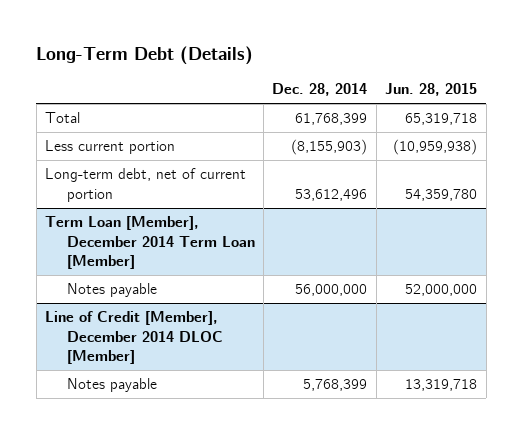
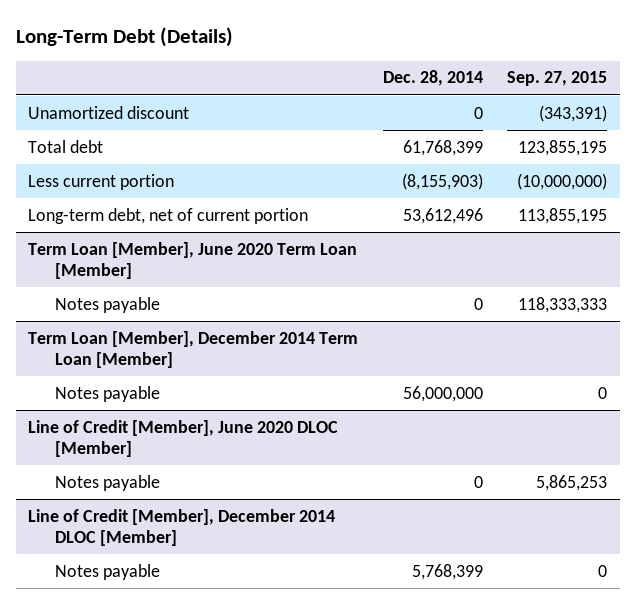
[385,83,478,97] Jun. 28, 2015 -> none
none -> [507,71,608,87] Sep. 27, 2015
none -> [27,105,189,119] Unamortized discount
[45,112,81,124] Total -> [27,139,103,153] Total debt
none -> [27,241,357,280] Term Loan [Member], June 2020 Term Loan [Member]
none -> [55,296,161,313] Notes payable
none -> [27,419,338,458] Line of Credit [Member], June 2020 DLOC [Member]
none -> [55,474,161,491] Notes payable

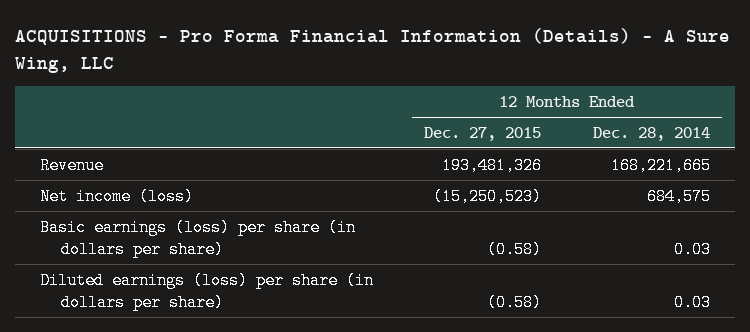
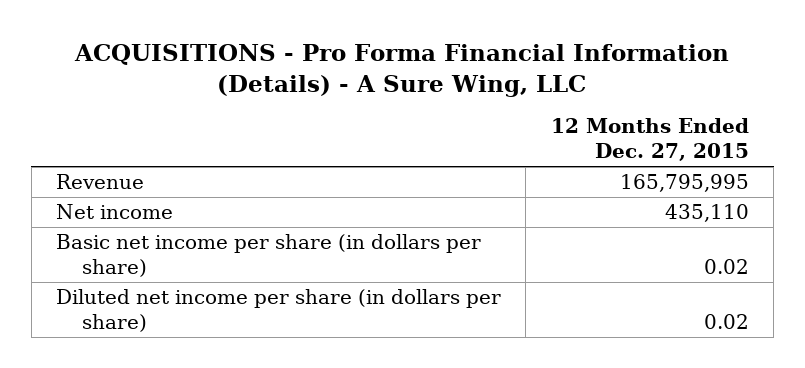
[592,126,710,141] Dec. 28, 2014 -> none
[442,156,543,174] 193,481,326 -> [619,174,749,193] 165,795,995
[40,187,195,205] Net income (loss) -> [56,204,174,220] Net income
[433,187,543,205] (15,250,523) -> [664,204,749,223] 435,110
[40,218,357,258] Basic earnings (loss) per share (in dollars per share) -> [56,234,482,277] Basic net income per share (in dollars per share)
[487,240,543,258] (0.58) -> [703,258,749,274] 0.02
[40,271,375,311] Diluted earnings (loss) per share (in dollars per share) -> [56,289,502,332] Diluted net income per share (in dollars per share)
[487,293,543,311] (0.58) -> [703,313,749,329] 0.02

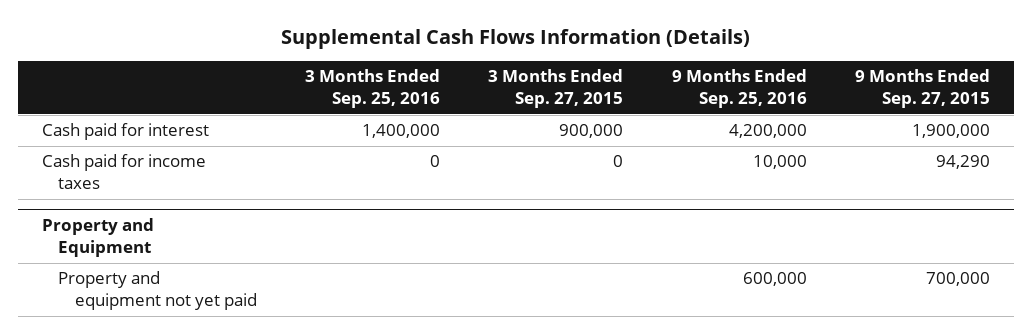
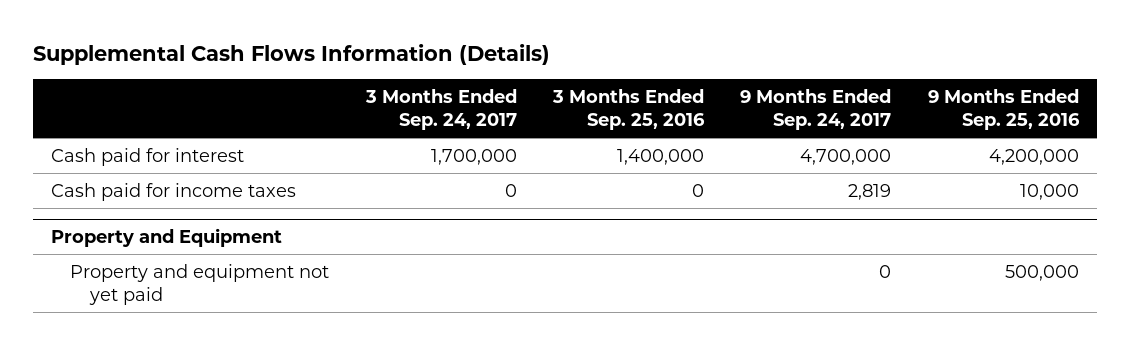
[488,69,624,109] 3 Months Ended Sep. 27, 2015 -> none
[854,69,990,109] 9 Months Ended Sep. 27, 2015 -> none
none -> [364,89,517,131] 3 Months Ended Sep. 24, 2017
none -> [740,89,892,131] 9 Months Ended Sep. 24, 2017
[742,272,807,287] 600,000 -> [1004,264,1079,281] 500,000

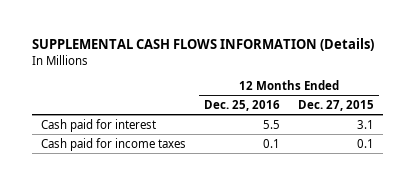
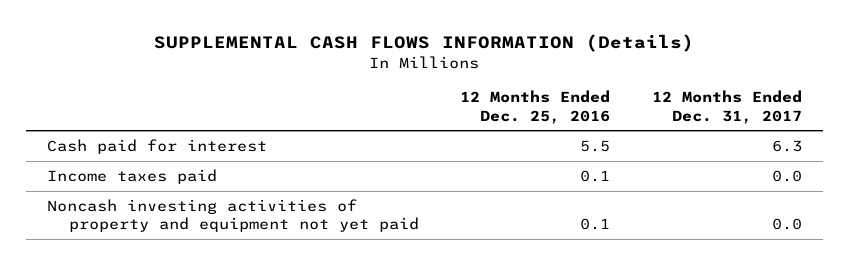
[298,99,375,111] Dec. 27, 2015 -> none
none -> [651,90,802,124] 12 Months Ended Dec. 31, 2017
[40,137,186,151] Cash paid for income taxes -> [46,168,217,184] Income taxes paid
none -> [46,198,419,232] Noncash investing activities of property and equipment not yet paid

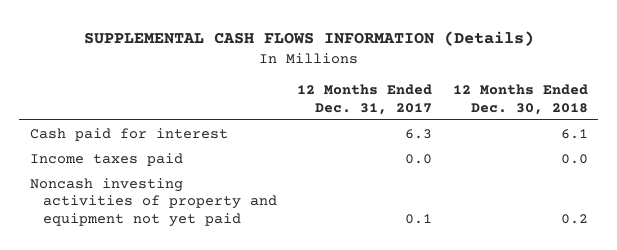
[460,90,611,124] 12 Months Ended Dec. 25, 2016 -> none
none -> [452,84,588,115] 12 Months Ended Dec. 30, 2018
[771,217,802,230] 0.0 -> [405,214,433,225] 0.1

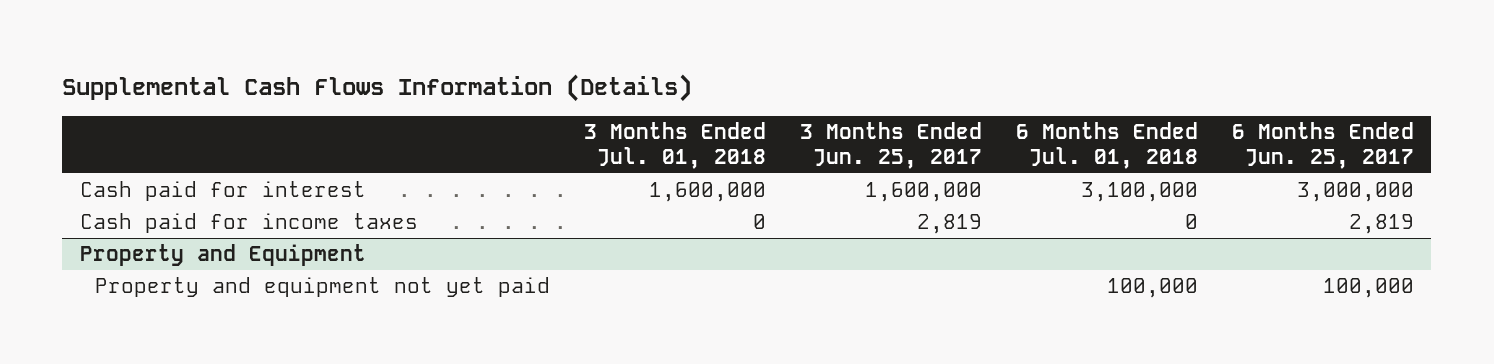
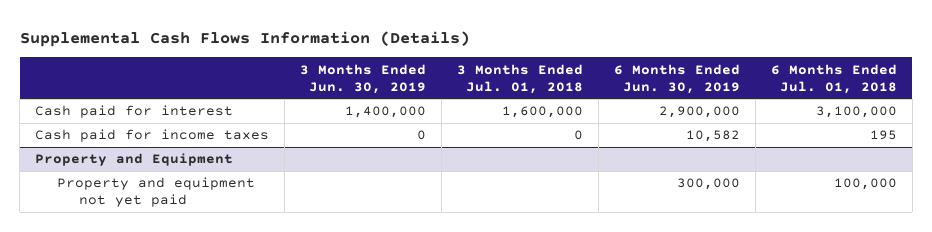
[800,122,983,170] 3 Months Ended Jun. 25, 2017 -> none
[1232,122,1415,170] 6 Months Ended Jun. 25, 2017 -> none
none -> [300,63,427,94] 3 Months Ended Jun. 30, 2019
none -> [613,63,740,94] 6 Months Ended Jun. 30, 2019
[1185,214,1199,230] 0 -> [869,130,897,141] 195

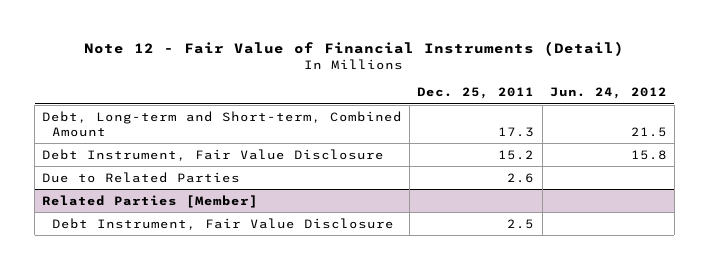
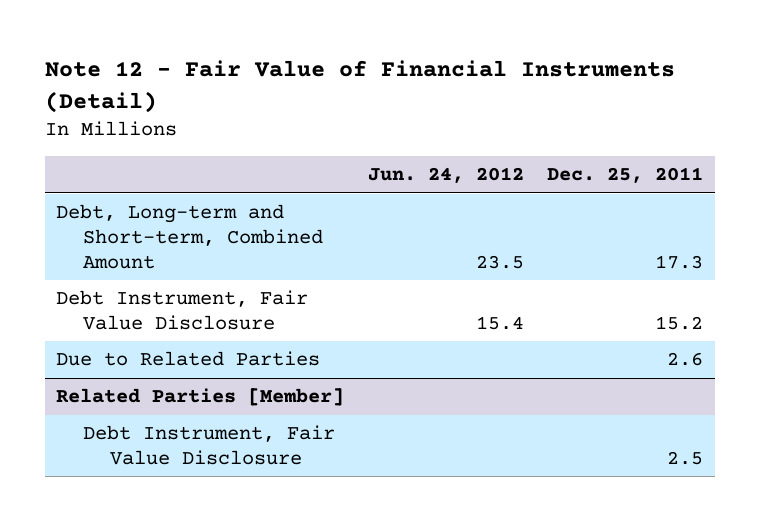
[630,126,667,137] 21.5 -> [475,254,524,269] 23.5
[630,149,667,160] 15.8 -> [475,315,524,330] 15.4

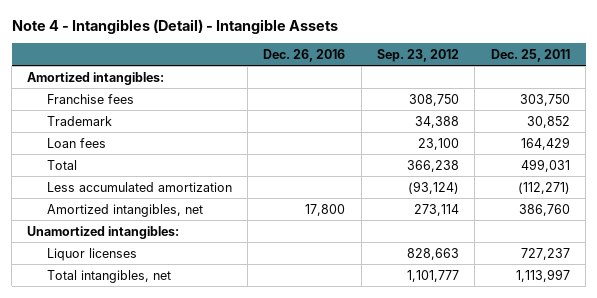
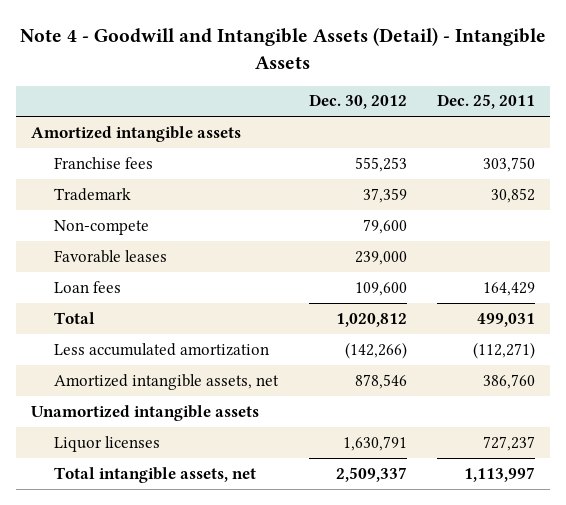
[11,18,338,34] Note 4 - Intangibles (Detail) - Intangible Assets -> [20,27,547,69] Note 4 - Goodwill and Intangible Assets (Detail) - Intangible Assets
[263,48,346,62] Dec. 26, 2016 -> none
[377,48,460,62] Sep. 23, 2012 -> none
none -> [308,94,407,110] Dec. 30, 2012
[27,71,165,85] Amortized intangibles: -> none
none -> [31,125,242,142] Amortized intangible assets
none -> [54,219,150,235] Non-compete
none -> [54,249,168,263] Favorable leases
[27,225,180,239] Unamortized intangibles: -> none
[46,203,203,217] Amortized intangibles, net -> [54,373,280,390] Amortized intangible assets, net
none -> [31,404,260,421] Unamortized intangible assets
[46,269,171,283] Total intangibles, net -> [54,466,257,483] Total intangible assets, net

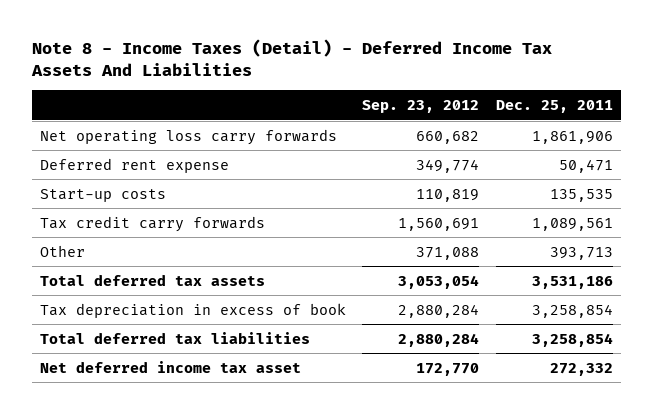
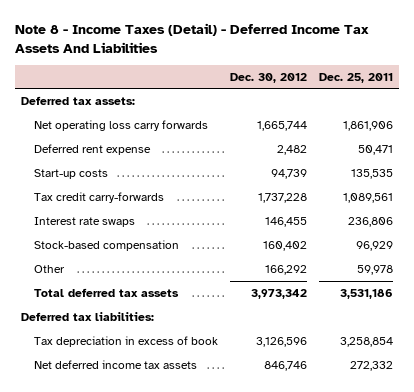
[362,99,480,113] Sep. 23, 2012 -> none
none -> [230,72,308,83] Dec. 30, 2012
none -> [21,95,136,105] Deferred tax assets:
[39,215,265,232] Tax credit carry forwards -> [33,191,164,203] Tax credit carry-forwards
none -> [33,216,135,227] Interest rate swaps
none -> [33,239,179,251] Stock-based compensation
[549,246,613,260] 393,713 -> [357,264,394,275] 59,978
none -> [21,311,155,321] Deferred tax liabilities:
[39,331,310,344] Total deferred tax liabilities -> none
[39,360,301,373] Net deferred income tax asset -> [33,359,197,369] Net deferred income tax assets

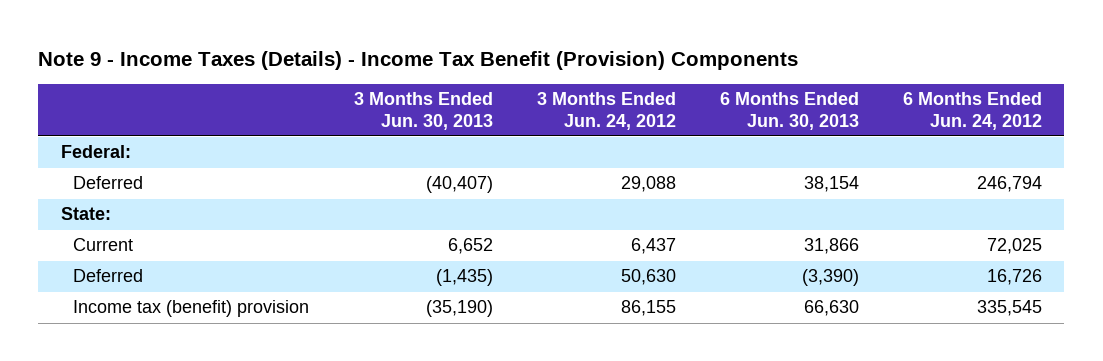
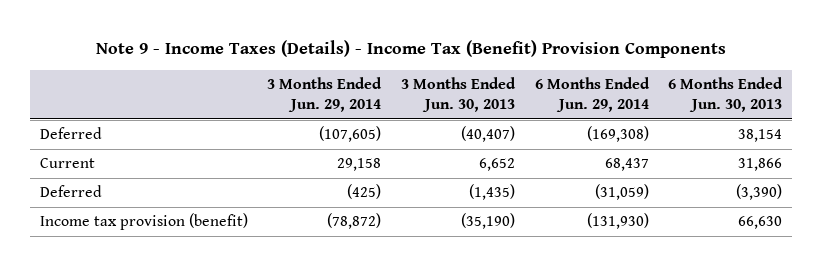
[38,51,799,71] Note 9 - Income Taxes (Details) - Income Tax Benefit (Provision) Components -> [95,40,726,59] Note 9 - Income Taxes (Details) - Income Tax (Benefit) Provision Components
[536,92,676,130] 3 Months Ended Jun. 24, 2012 -> none
[903,92,1043,130] 6 Months Ended Jun. 24, 2012 -> none
none -> [267,77,383,112] 3 Months Ended Jun. 29, 2014
none -> [534,77,650,112] 6 Months Ended Jun. 29, 2014
[60,145,131,159] Federal: -> none
[60,207,111,221] State: -> none
[73,300,310,318] Income tax (benefit) provision -> [39,213,248,231] Income tax provision (benefit)

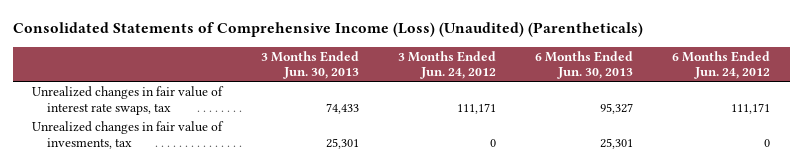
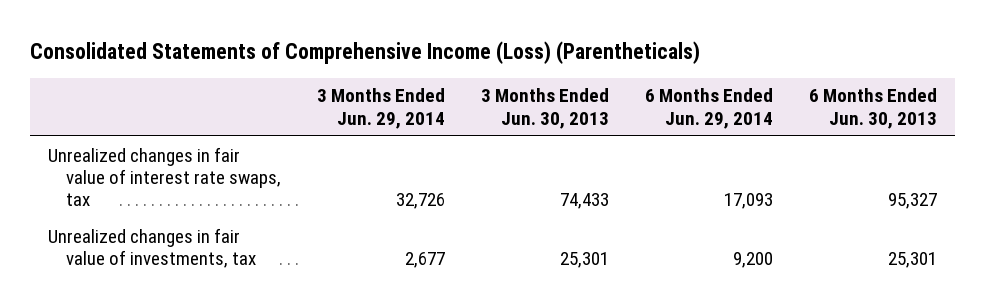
[12,22,643,38] Consolidated Statements of Comprehensive Income (Loss) (Unaudited) (Parentheticals) -> [29,40,700,64] Consolidated Statements of Comprehensive Income (Loss) (Parentheticals)
[398,50,497,80] 3 Months Ended Jun. 24, 2012 -> none
[672,50,771,80] 6 Months Ended Jun. 24, 2012 -> none
none -> [316,88,445,129] 3 Months Ended Jun. 29, 2014
none -> [645,88,774,129] 6 Months Ended Jun. 29, 2014
[32,120,225,149] Unrealized changes in fair value of invesments, tax -> [47,227,256,268] Unrealized changes in fair value of investments, tax

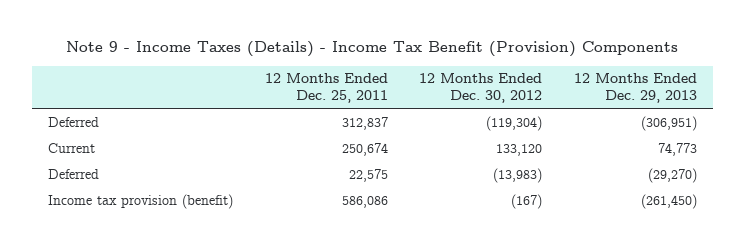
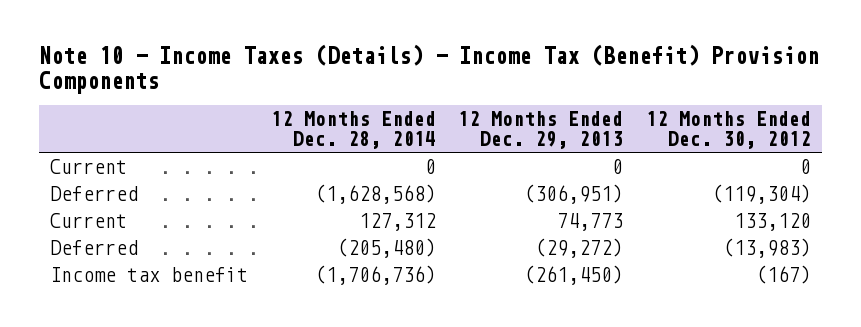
[66,41,679,58] Note 9 - Income Taxes (Details) - Income Tax Benefit (Provision) Components -> [38,43,819,95] Note 10 - Income Taxes (Details) - Income Tax (Benefit) Provision Components
[264,73,388,103] 12 Months Ended Dec. 25, 2011 -> none
none -> [270,111,436,150] 12 Months Ended Dec. 28, 2014
none -> [50,158,128,174] Current
[648,167,698,183] (29,270) -> [535,237,624,258] (29,272)
[47,193,233,209] Income tax provision (benefit) -> [50,266,249,282] Income tax benefit

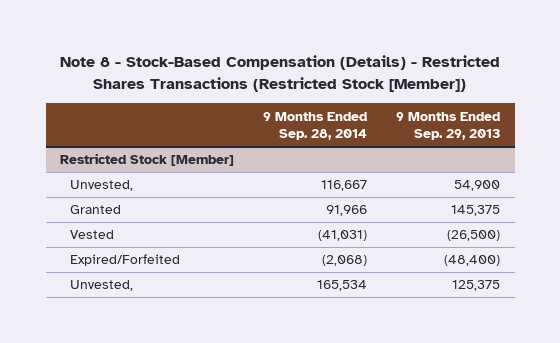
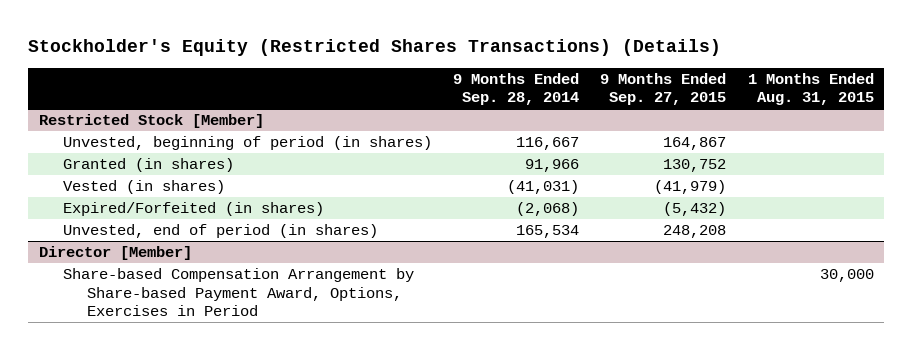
[60,55,501,93] Note 8 - Stock-Based Compensation (Details) - Restricted Shares Transactions (Restricted Stock [Member]) -> [28,39,722,57] Stockholder's Equity (Restricted Shares Transactions) (Details)
[396,111,501,141] 9 Months Ended Sep. 29, 2013 -> none
none -> [600,72,727,106] 9 Months Ended Sep. 27, 2015
none -> [747,72,874,106] 1 Months Ended Aug. 31, 2015
[70,180,134,192] Unvested, -> [62,136,432,151] Unvested, beginning of period (in shares)
[70,205,122,215] Granted -> [62,158,234,173] Granted (in shares)
[70,230,115,240] Vested -> [62,180,225,195] Vested (in shares)
[70,254,181,267] Expired/Forfeited -> [62,202,324,217] Expired/Forfeited (in shares)
[70,280,134,292] Unvested, -> [62,224,378,239] Unvested, end of period (in shares)
none -> [38,246,192,261] Director [Member]
none -> [62,268,414,316] Share-based Compensation Arrangement by Share-based Payment Award, Options, Exercises in Period

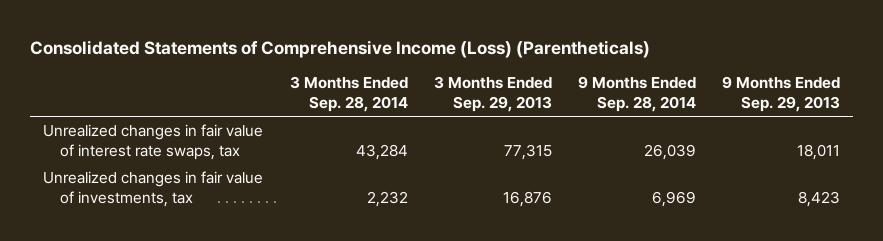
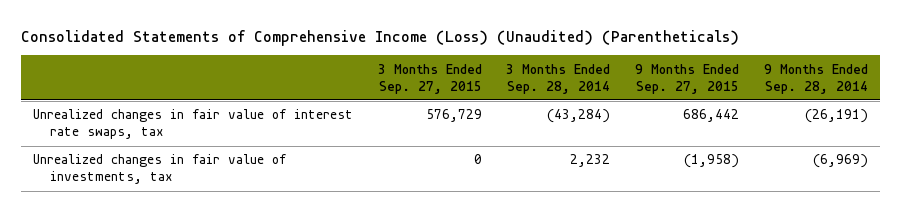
[30,40,651,59] Consolidated Statements of Comprehensive Income (Loss) (Parentheticals) -> [20,29,739,46] Consolidated Statements of Comprehensive Income (Loss) (Unaudited) (Parentheticals)
[433,76,552,113] 3 Months Ended Sep. 29, 2013 -> none
[721,76,840,113] 9 Months Ended Sep. 29, 2013 -> none
none -> [377,63,482,94] 3 Months Ended Sep. 27, 2015
none -> [635,63,740,94] 9 Months Ended Sep. 27, 2015
[355,143,408,160] 43,284 -> [547,109,611,124] (43,284)
[643,143,696,160] 26,039 -> [804,109,868,124] (26,191)
[651,190,696,207] 6,969 -> [812,154,868,169] (6,969)

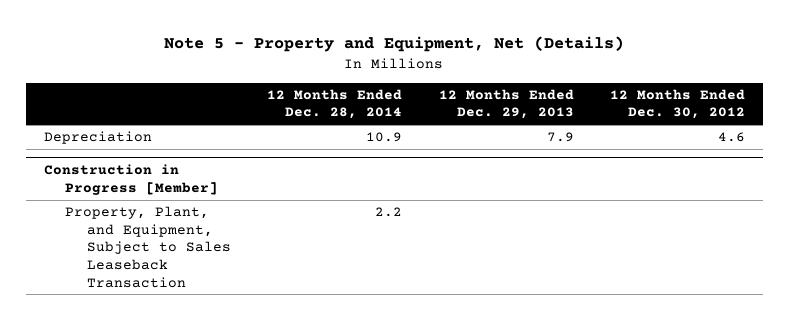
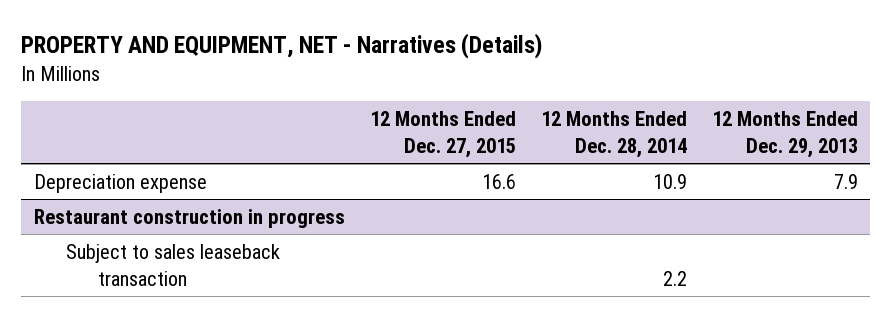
[164,36,625,53] Note 5 - Property and Equipment, Net (Details) -> [21,32,543,59] PROPERTY AND EQUIPMENT, NET - Narratives (Details)
[610,88,746,120] 12 Months Ended Dec. 30, 2012 -> none
none -> [369,111,516,158] 12 Months Ended Dec. 27, 2015
[43,131,152,145] Depreciation -> [33,173,207,193] Depreciation expense
[43,164,219,195] Construction in Progress [Member] -> [33,208,345,228] Restaurant construction in progress
[65,206,231,288] Property, Plant, and Equipment, Subject to Sales Leaseback Transaction -> [65,243,280,286] Subject to sales leaseback transaction

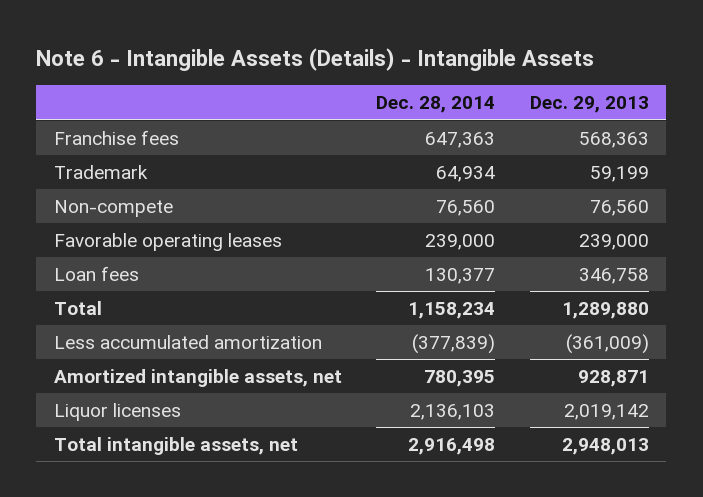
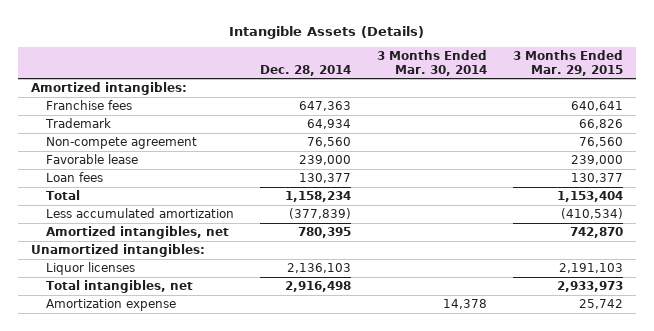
[36,48,595,72] Note 6 - Intangible Assets (Details) - Intangible Assets -> [229,25,425,39] Intangible Assets (Details)
[530,96,650,114] Dec. 29, 2013 -> none
none -> [377,49,488,76] 3 Months Ended Mar. 30, 2014
none -> [513,49,624,76] 3 Months Ended Mar. 29, 2015
none -> [31,82,188,96] Amortized intangibles:
[53,200,173,218] Non-compete -> [45,137,197,150] Non-compete agreement
[53,233,282,252] Favorable operating leases -> [45,154,138,165] Favorable lease
[53,369,342,388] Amortized intangible assets, net -> [45,226,229,240] Amortized intangibles, net
none -> [31,244,206,258] Unamortized intangibles:
[53,437,298,456] Total intangible assets, net -> [45,280,193,294] Total intangibles, net
none -> [45,299,176,312] Amortization expense

